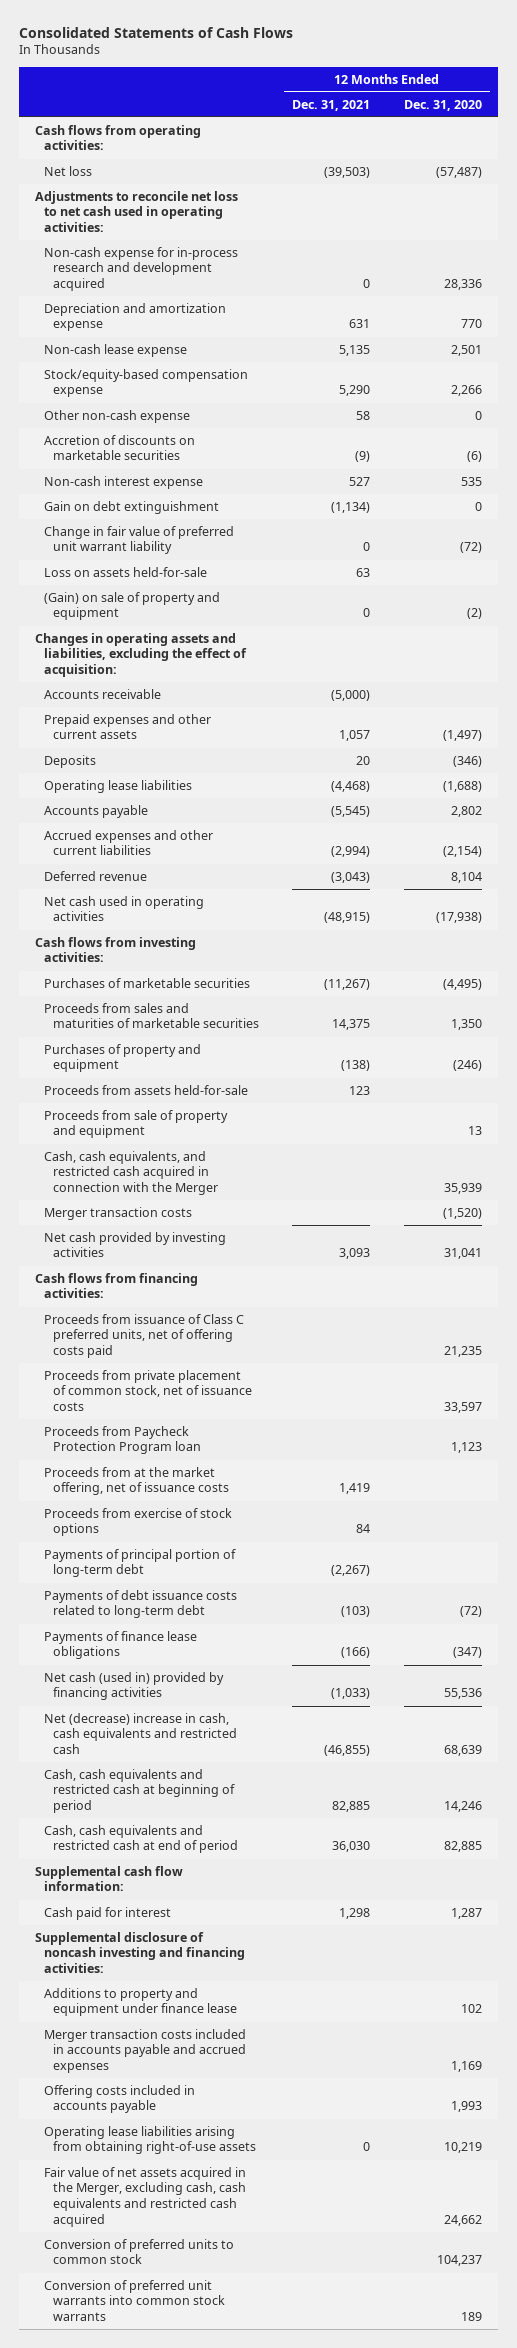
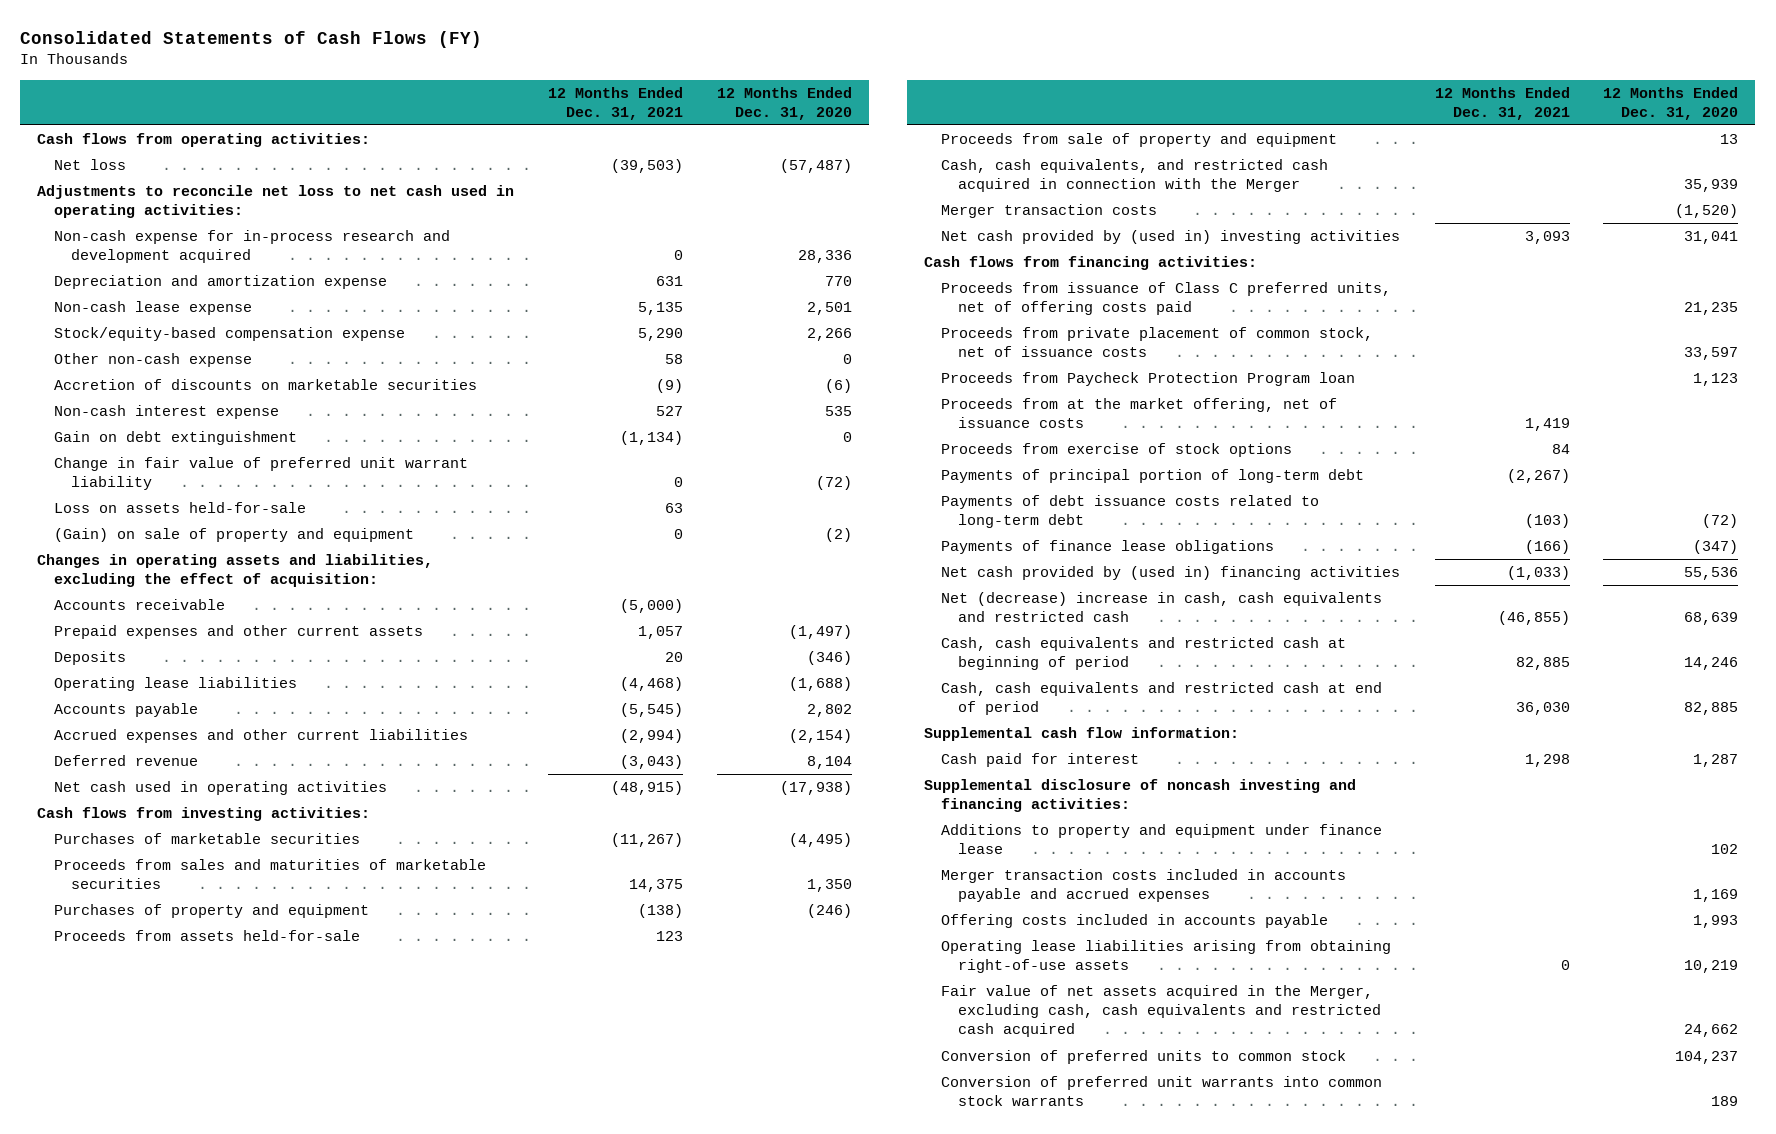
[18,26,293,38] Consolidated Statements of Cash Flows -> [20,30,483,48] Consolidated Statements of Cash Flows (FY)
[44,1231,227,1258] Net cash provided by investing activities -> [940,230,1400,245] Net cash provided by (used in) investing activities
[44,1671,225,1701] Net cash (used in) provided by financing activities -> [940,566,1400,581] Net cash provided by (used in) financing activities

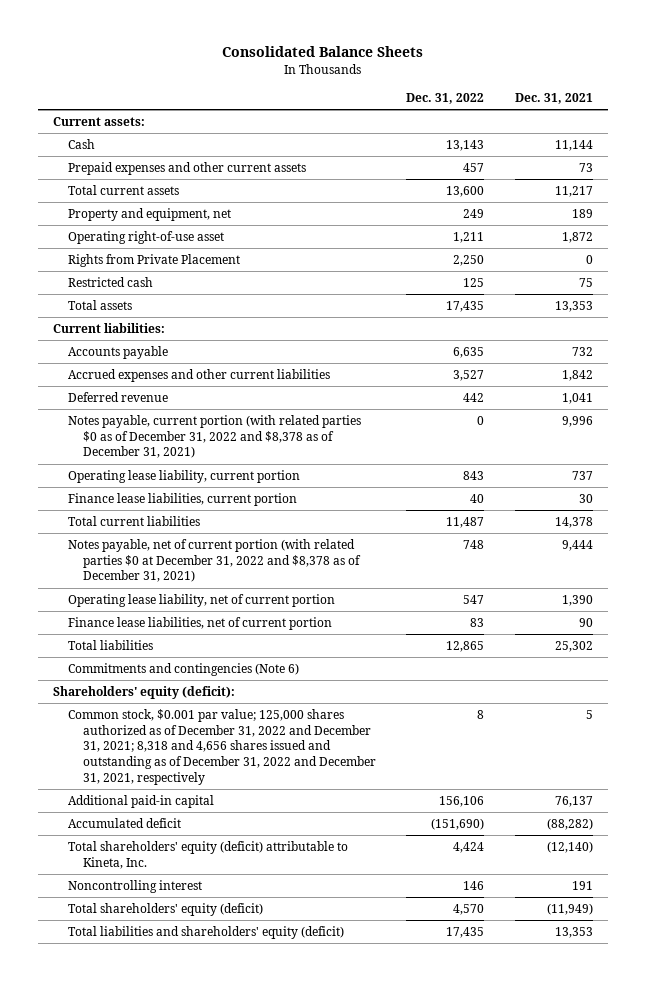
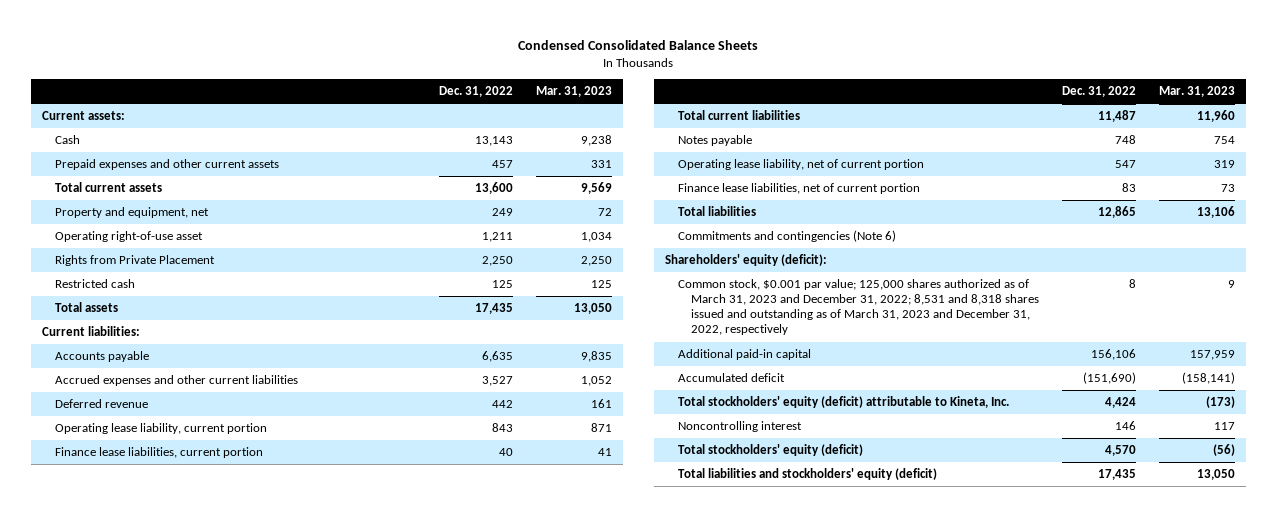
[222,46,424,58] Consolidated Balance Sheets -> [518,39,759,50] Condensed Consolidated Balance Sheets
[514,92,593,104] Dec. 31, 2021 -> none
none -> [535,85,612,97] Mar. 31, 2023
[68,415,362,459] Notes payable, current portion (with related parties $0 as of December 31, 2022 and $8,378 as of December 31, 2021) -> none
[68,539,361,583] Notes payable, net of current portion (with related parties $0 at December 31, 2022 and $8,378 as of December 31, 2021) -> [678,135,753,147] Notes payable
[68,709,376,785] Common stock, $0.001 par value; 125,000 shares authorized as of December 31, 2022 and December 31, 2021; 8,318 and 4,656 shares issued and outstanding as of December 31, 2022 and December 31, 2021, respectively -> [678,279,1040,336] Common stock, $0.001 par value; 125,000 shares authorized as of March 31, 2023 and December 31, 2022; 8,531 and 8,318 shares issued and outstanding as of March 31, 2023 and December 31, 2022, respectively
[68,841,349,869] Total shareholders' equity (deficit) attributable to Kineta, Inc. -> [678,396,1010,409] Total stockholders' equity (deficit) attributable to Kineta, Inc.
[68,903,264,917] Total shareholders' equity (deficit) -> [678,444,864,457] Total stockholders' equity (deficit)
[68,926,345,940] Total liabilities and shareholders' equity (deficit) -> [678,468,938,481] Total liabilities and stockholders' equity (deficit)

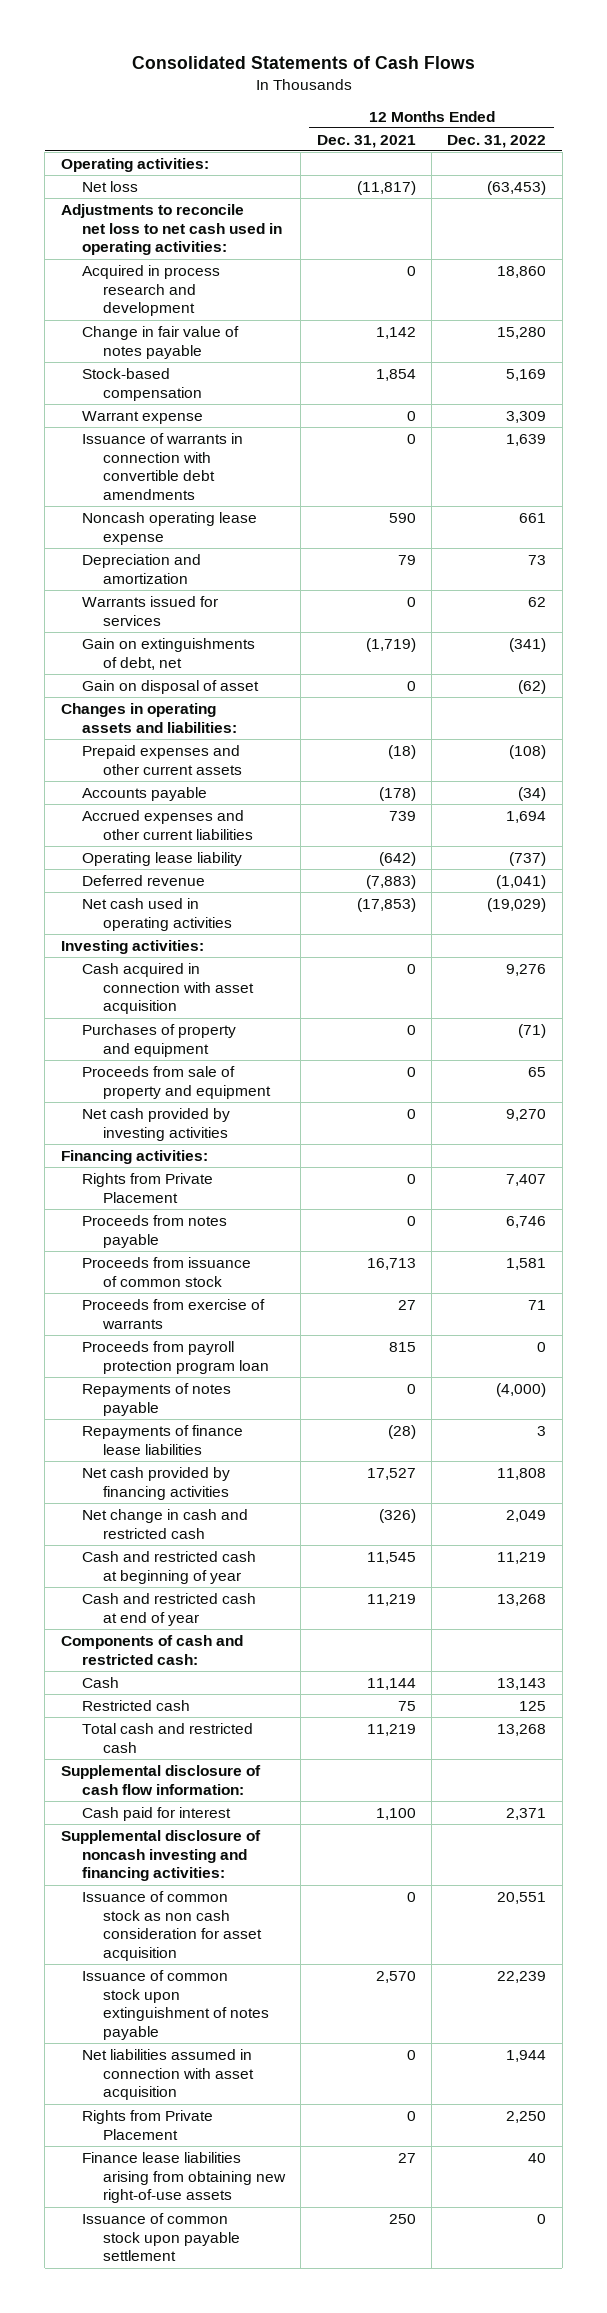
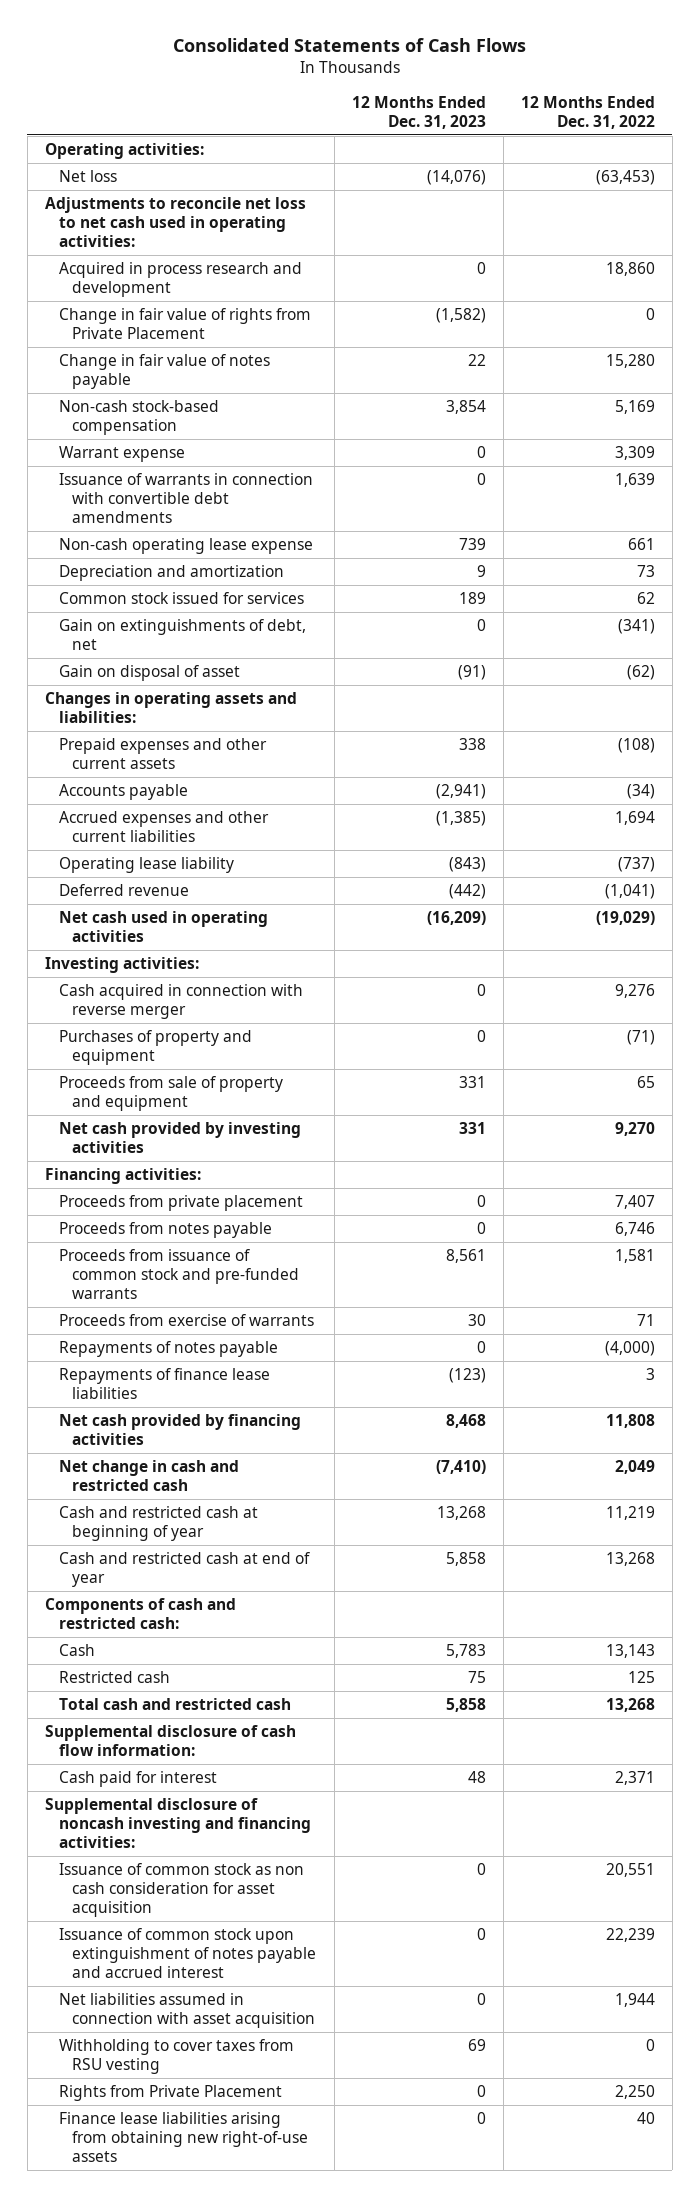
[316,134,416,148] Dec. 31, 2021 -> none
none -> [351,95,486,130] 12 Months Ended Dec. 31, 2023
none -> [58,308,311,340] Change in fair value of rights from Private Placement
[81,367,203,401] Stock-based compensation -> [58,400,219,436] Non-cash stock-based compensation
[81,511,257,545] Noncash operating lease expense -> [58,538,313,555] Non-cash operating lease expense
[81,595,218,626] Warrants issued for services -> [58,592,304,605] Common stock issued for services
[81,962,255,1015] Cash acquired in connection with asset acquisition -> [58,984,303,1020] Cash acquired in connection with reverse merger
[81,1172,213,1203] Rights from Private Placement -> [58,1195,303,1212] Proceeds from private placement
[81,1256,251,1287] Proceeds from issuance of common stock -> [58,1249,300,1300] Proceeds from issuance of common stock and pre-funded warrants
[81,1340,270,1374] Proceeds from payroll protection program loan -> none
[81,1969,270,2041] Issuance of common stock upon extinguishment of notes payable -> [58,1928,317,1979] Issuance of common stock upon extinguishment of notes payable and accrued interest
none -> [58,2039,294,2075] Withholding to cover taxes from RSU vesting
[81,2212,241,2262] Issuance of common stock upon payable settlement -> none

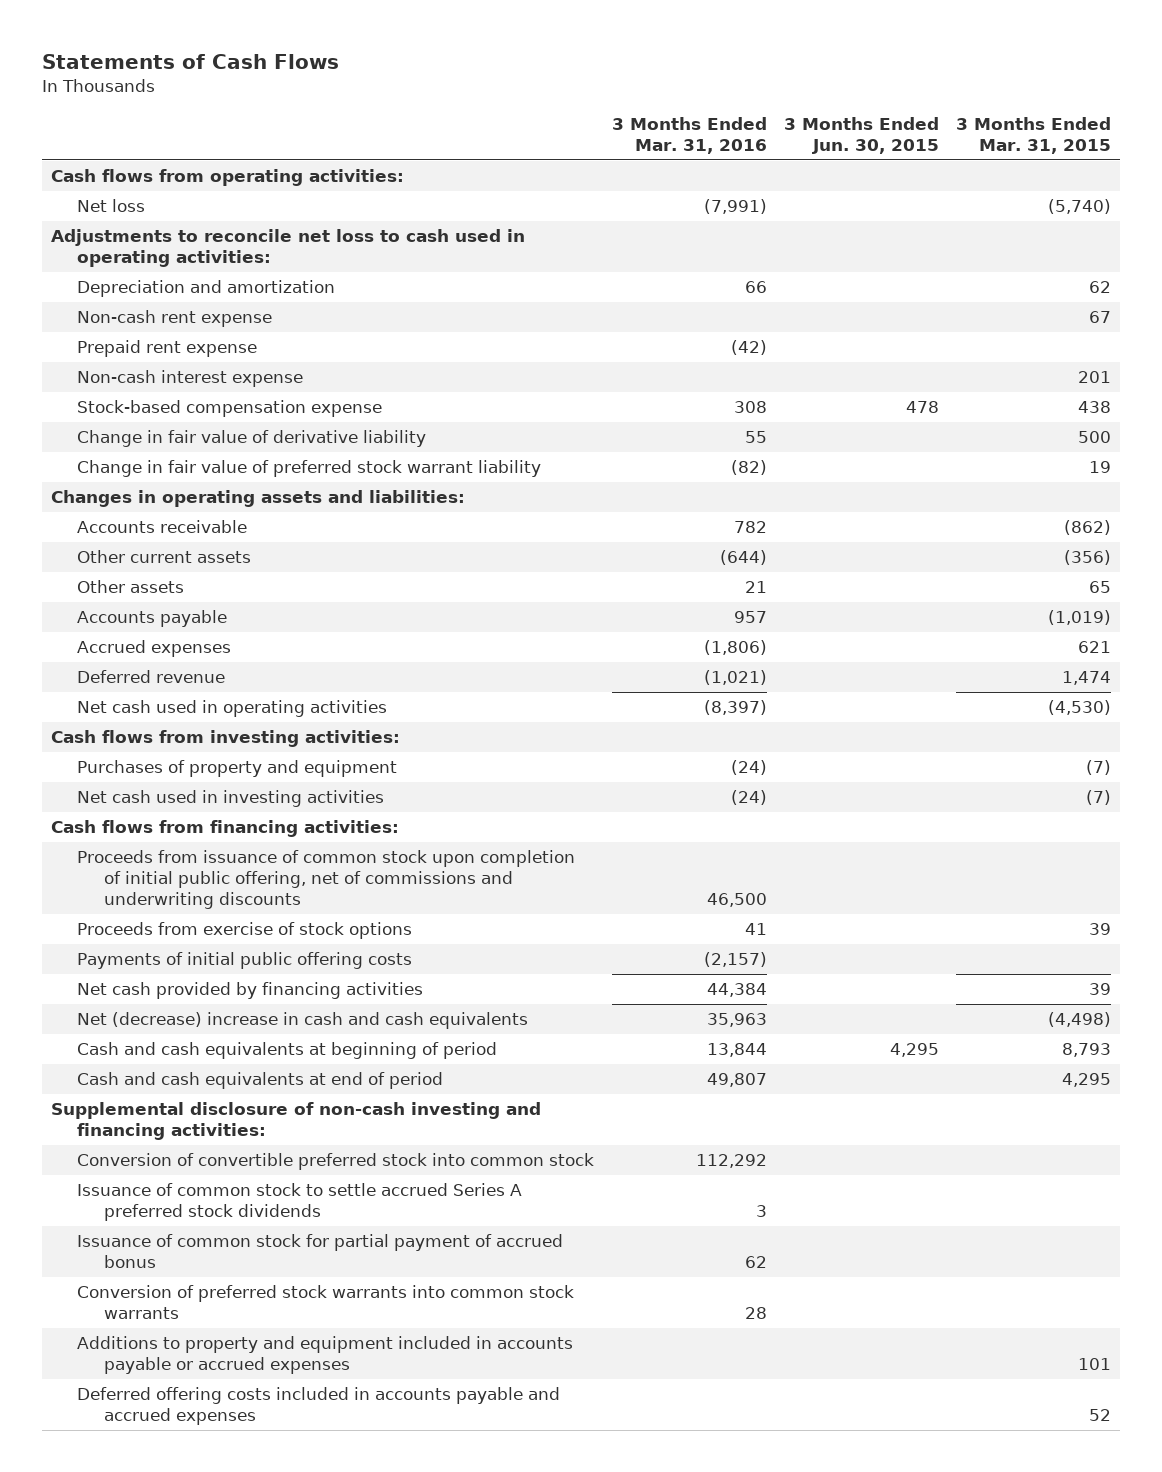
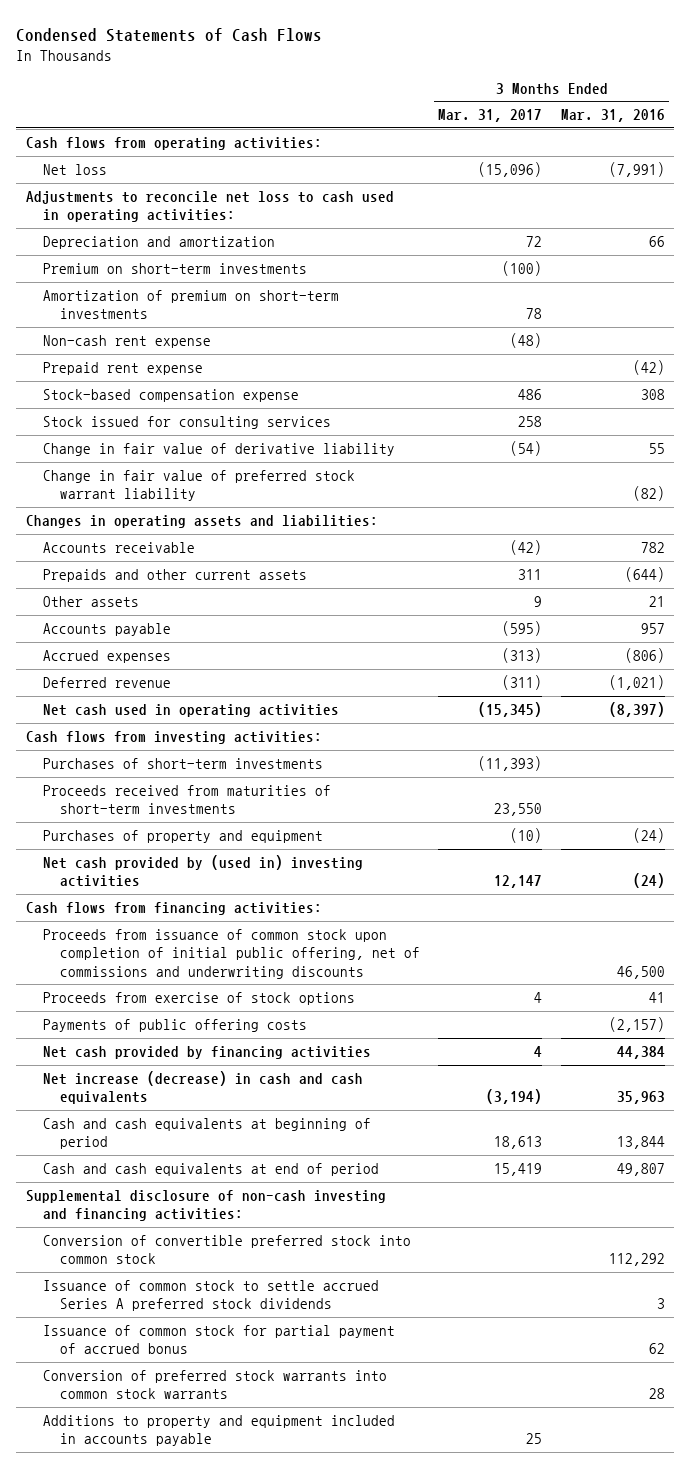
[42,53,340,69] Statements of Cash Flows -> [16,27,323,42] Condensed Statements of Cash Flows
[784,117,940,155] 3 Months Ended Jun. 30, 2015 -> none
[956,117,1112,155] 3 Months Ended Mar. 31, 2015 -> none
none -> [438,109,543,123] Mar. 31, 2017
none -> [42,263,307,275] Premium on short-term investments
none -> [42,290,339,320] Amortization of premium on short-term investments
[77,370,304,388] Non-cash interest expense -> none
none -> [42,416,331,430] Stock issued for consulting services
[77,550,252,564] Other current assets -> [42,569,307,583] Prepaids and other current assets
[703,640,767,656] (1,806) -> [624,648,665,664] (806)
none -> [42,758,323,770] Purchases of short-term investments
none -> [42,785,331,815] Proceeds received from maturities of short-term investments
[77,790,385,808] Net cash used in investing activities -> [42,855,363,888] Net cash provided by (used in) investing activities
[77,952,413,970] Payments of initial public offering costs -> [42,1019,307,1033] Payments of public offering costs
[77,1012,529,1030] Net (decrease) increase in cash and cash equivalents -> [42,1071,363,1105] Net increase (decrease) in cash and cash equivalents
[77,1387,561,1426] Deferred offering costs included in accounts payable and accrued expenses -> none
[77,1336,574,1375] Additions to property and equipment included in accounts payable or accrued expenses -> [42,1415,395,1447] Additions to property and equipment included in accounts payable

